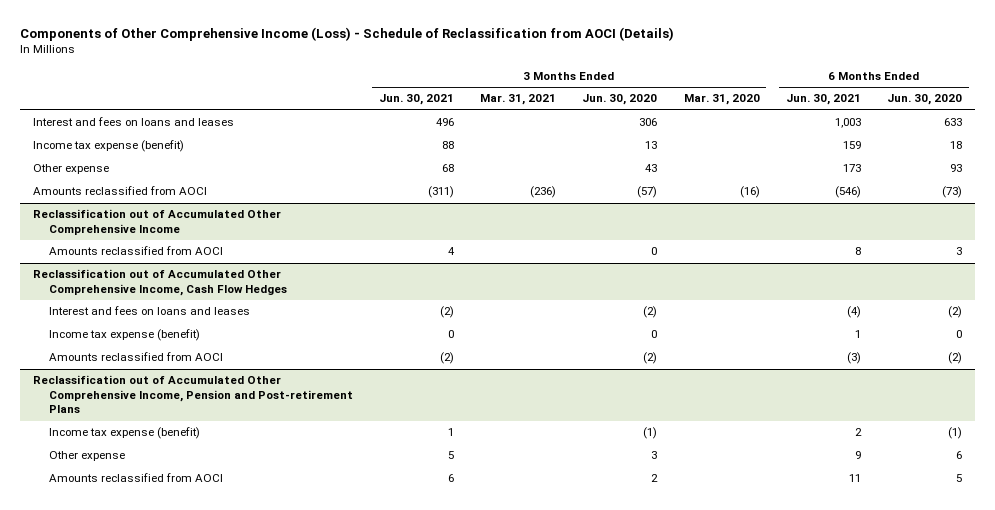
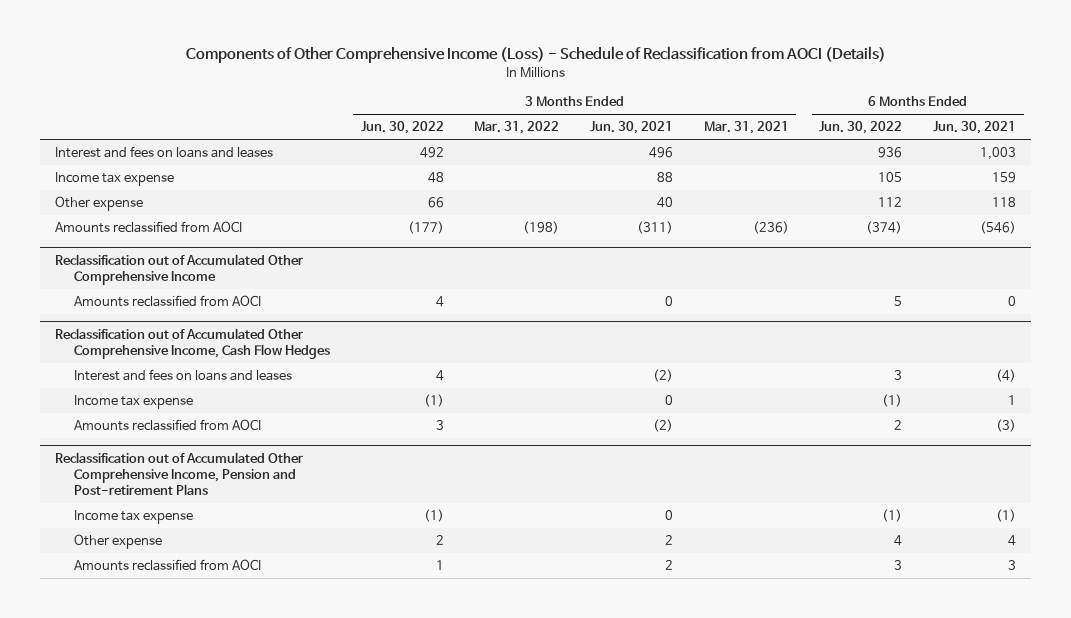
[582,94,658,106] Jun. 30, 2020 -> none
[683,94,760,106] Mar. 31, 2020 -> none
[887,94,963,106] Jun. 30, 2020 -> none
none -> [360,121,444,135] Jun. 30, 2022
none -> [474,121,560,135] Mar. 31, 2022
none -> [819,121,903,135] Jun. 30, 2022
[33,140,185,153] Income tax expense (benefit) -> [55,172,175,187] Income tax expense
[441,164,454,173] 68 -> [656,197,673,209] 40
[842,164,861,173] 173 -> [991,197,1016,208] 118
[447,247,455,256] 4 -> [664,296,673,307] 0
[854,247,861,256] 8 -> [1007,296,1016,307] 0
[48,329,200,342] Income tax expense (benefit) -> [73,395,193,410] Income tax expense
[48,427,200,440] Income tax expense (benefit) -> [73,510,193,525] Income tax expense
[447,428,454,437] 1 -> [664,510,673,521] 0
[854,428,862,437] 2 -> [995,509,1016,523] (1)
[447,451,454,460] 5 -> [664,535,673,546] 2
[854,451,861,460] 9 -> [1007,535,1016,547] 4
[447,474,454,483] 6 -> [664,560,673,571] 2
[848,474,861,483] 11 -> [1007,560,1016,571] 3

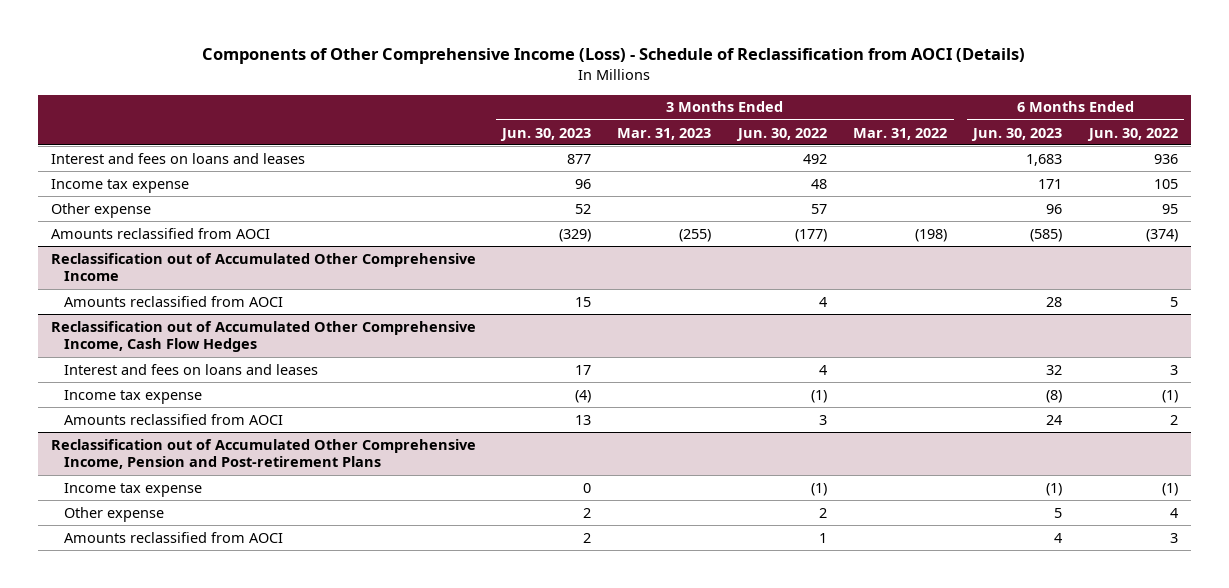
[589,121,673,135] Jun. 30, 2021 -> none
[703,121,789,135] Mar. 31, 2021 -> none
[932,121,1016,135] Jun. 30, 2021 -> none
none -> [500,127,592,141] Jun. 30, 2023
none -> [617,127,712,140] Mar. 31, 2023
none -> [971,127,1063,141] Jun. 30, 2023
[427,197,444,209] 66 -> [810,203,827,214] 57
[878,197,903,208] 112 -> [1161,203,1178,214] 95

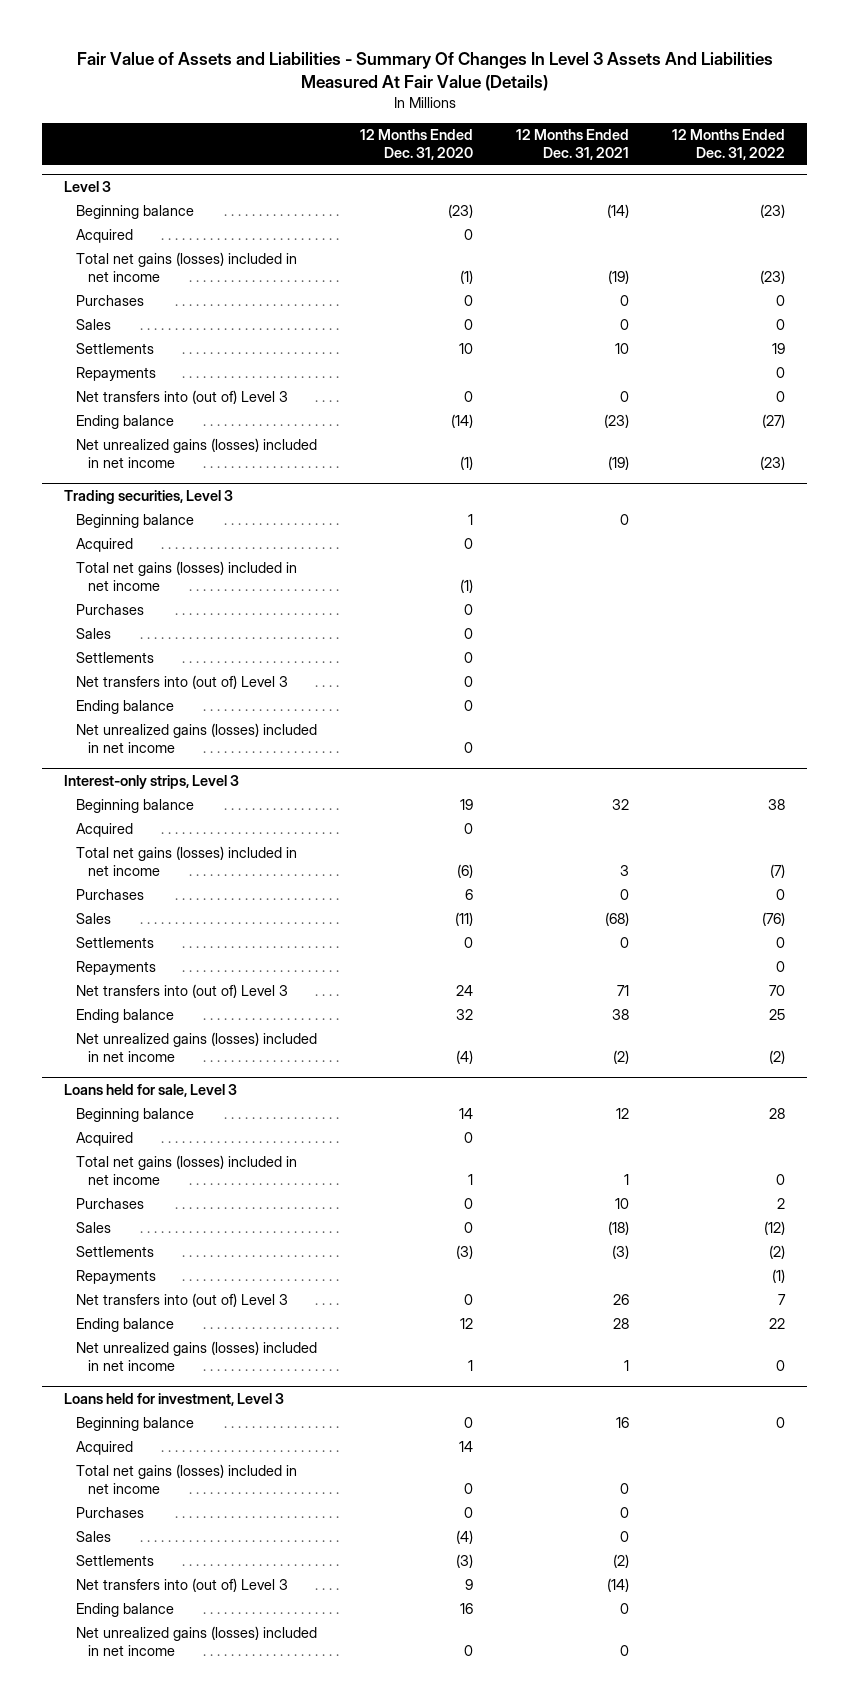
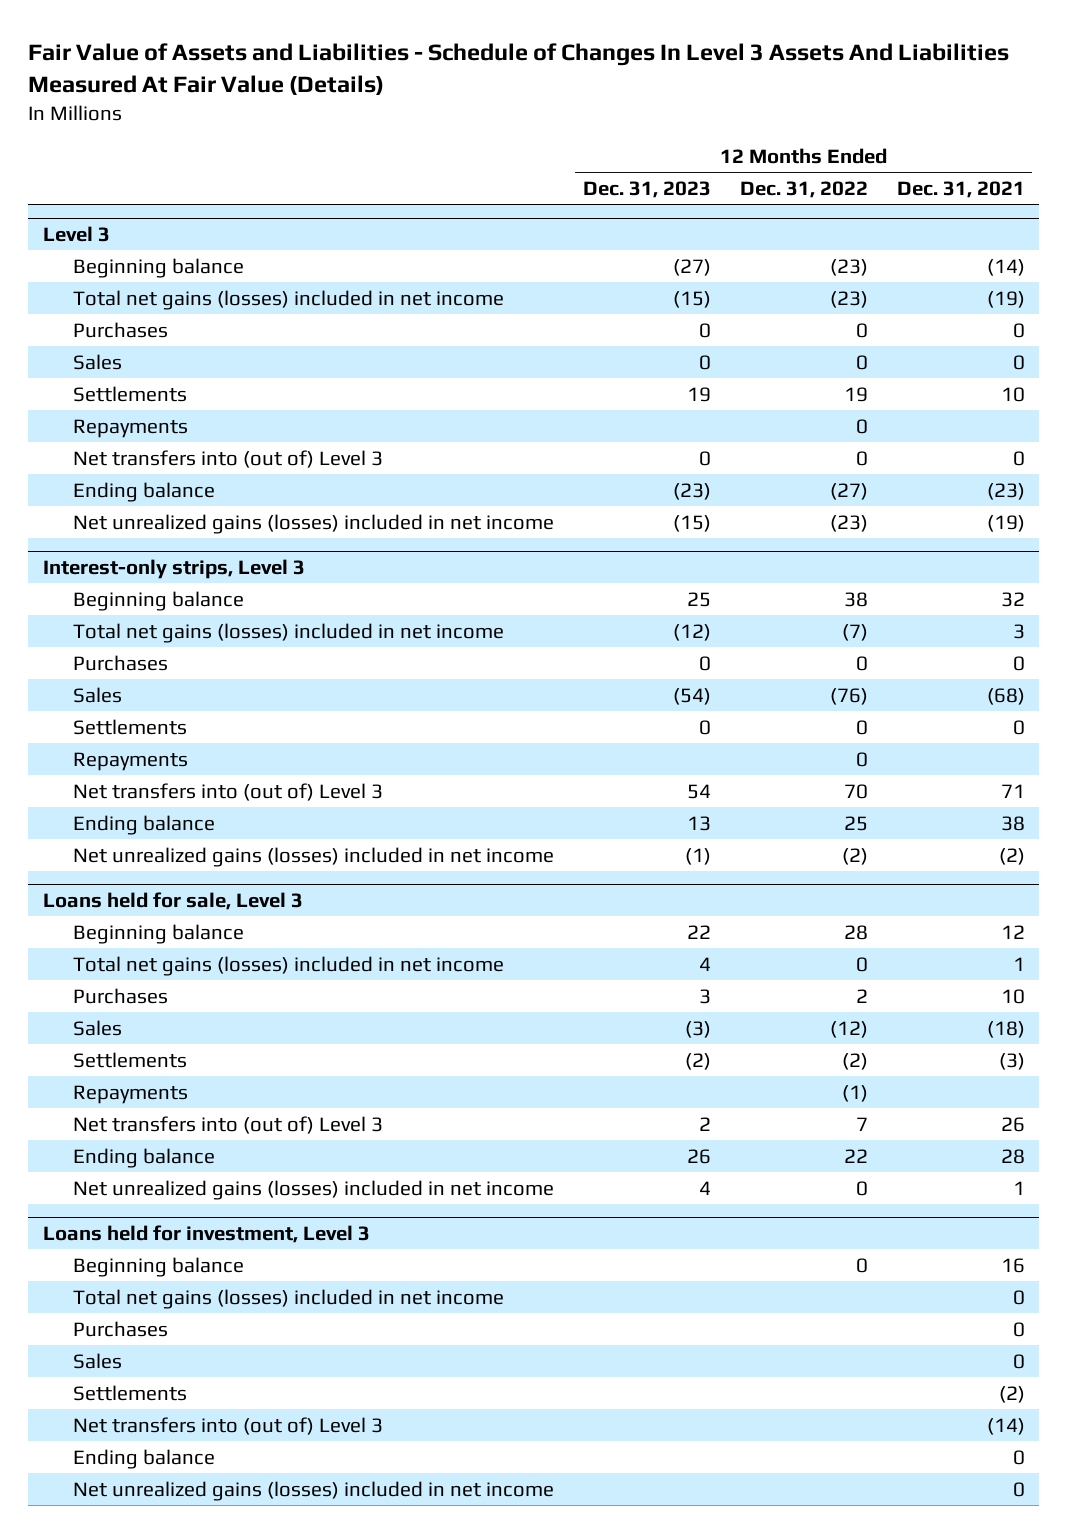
[76,52,773,92] Fair Value of Assets and Liabilities - Summary Of Changes In Level 3 Assets And Liabilities Measured At Fair Value (Details) -> [28,43,1010,95] Fair Value of Assets and Liabilities - Schedule of Changes In Level 3 Assets And Liabilities Measured At Fair Value (Details)
[360,129,474,161] 12 Months Ended Dec. 31, 2020 -> none
none -> [582,180,711,198] Dec. 31, 2023
[75,229,133,244] Acquired -> none
[64,490,234,505] Trading securities, Level 3 -> none
[75,514,194,529] Beginning balance -> none
[75,538,133,553] Acquired -> none
[75,561,297,592] Total net gains (losses) included in net income -> none
[75,604,144,616] Purchases -> none
[75,628,111,640] Sales -> none
[75,652,154,664] Settlements -> none
[75,675,288,690] Net transfers into (out of) Level 3 -> none
[75,700,174,715] Ending balance -> none
[75,723,317,754] Net unrealized gains (losses) included in net income -> none
[75,823,133,838] Acquired -> none
[75,1132,133,1147] Acquired -> none
[75,1441,133,1456] Acquired -> none

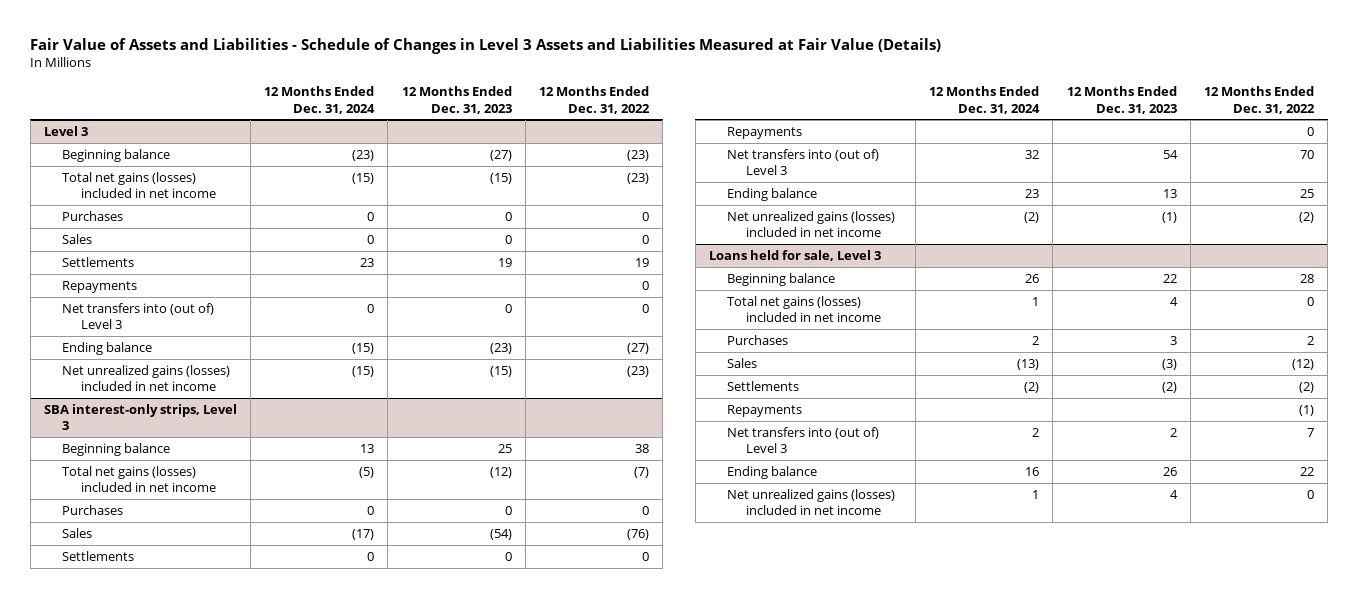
[28,43,1010,95] Fair Value of Assets and Liabilities - Schedule of Changes In Level 3 Assets And Liabilities Measured At Fair Value (Details) -> [30,37,942,54] Fair Value of Assets and Liabilities - Schedule of Changes in Level 3 Assets and Liabilities Measured at Fair Value (Details)
[896,180,1025,198] Dec. 31, 2021 -> none
none -> [264,86,376,114] 12 Months Ended Dec. 31, 2024
[42,559,305,580] Interest-only strips, Level 3 -> [43,403,237,431] SBA interest-only strips, Level 3
[42,1225,370,1244] Loans held for investment, Level 3 -> none
[72,1256,244,1277] Beginning balance -> none
[72,1288,504,1309] Total net gains (losses) included in net income -> none
[72,1320,168,1337] Purchases -> none
[72,1352,122,1369] Sales -> none
[72,1384,187,1401] Settlements -> none
[72,1416,383,1435] Net transfers into (out of) Level 3 -> none
[72,1448,215,1469] Ending balance -> none
[72,1480,554,1501] Net unrealized gains (losses) included in net income -> none

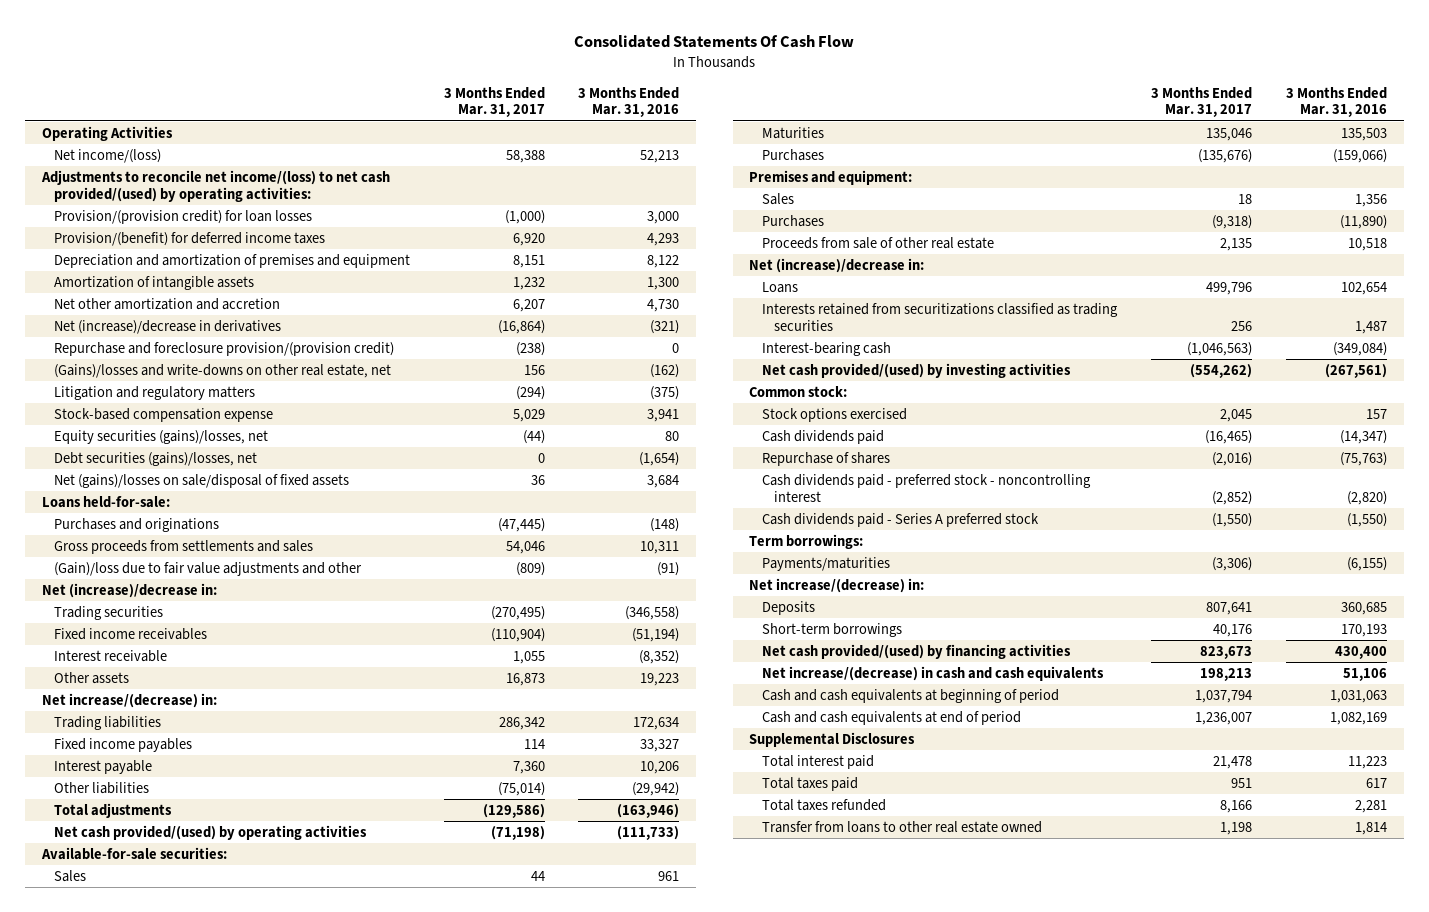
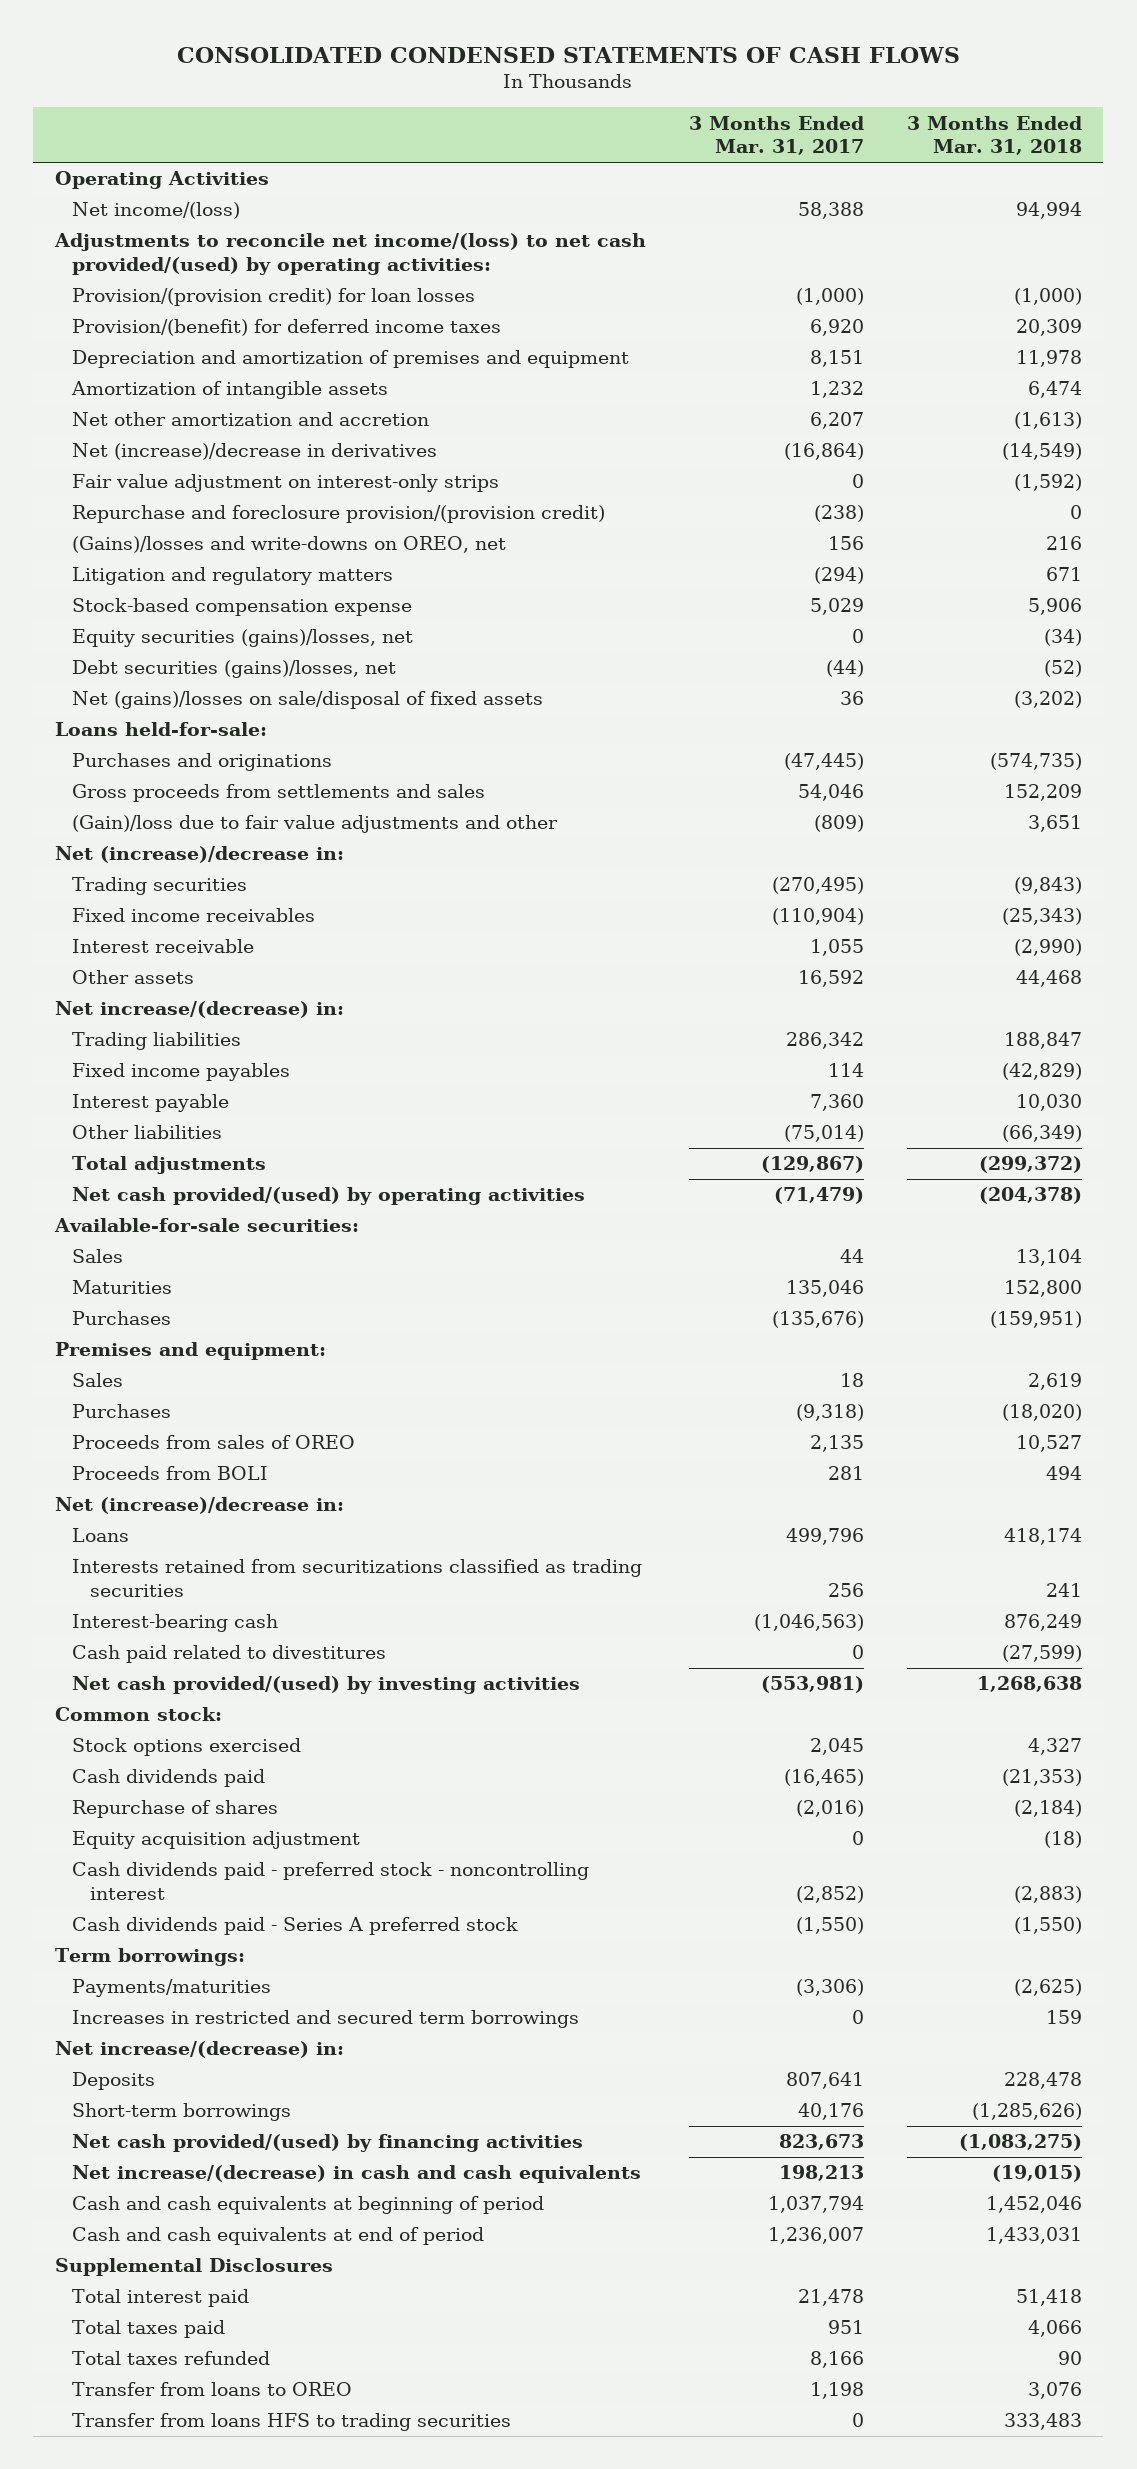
[574,35,855,49] Consolidated Statements Of Cash Flow -> [177,46,961,63] CONSOLIDATED CONDENSED STATEMENTS OF CASH FLOWS
[578,86,680,118] 3 Months Ended Mar. 31, 2016 -> none
none -> [906,115,1082,156] 3 Months Ended Mar. 31, 2018
none -> [72,474,500,493] Fair value adjustment on interest-only strips
[54,364,392,379] (Gains)/losses and write-downs on other real estate, net -> [72,536,507,554] (Gains)/losses and write-downs on OREO, net
[522,430,545,445] (44) -> [851,629,864,644] 0
[537,453,545,464] 0 -> [825,660,864,678] (44)
[505,673,545,687] 16,873 -> [797,970,864,988] 16,592
[482,804,545,819] (129,586) -> [760,1156,864,1174] (129,867)
[490,826,545,841] (71,198) -> [773,1187,864,1205] (71,479)
[761,237,994,250] Proceeds from sale of other real estate -> [72,1435,356,1450] Proceeds from sales of OREO
none -> [72,1466,269,1481] Proceeds from BOLI
none -> [72,1645,387,1664] Cash paid related to divestitures
[1190,364,1253,379] (554,262) -> [760,1676,864,1694] (553,981)
none -> [72,1831,361,1850] Equity acquisition adjustment
none -> [72,2010,580,2029] Increases in restricted and secured term borrowings
[761,821,1042,834] Transfer from loans to other real estate owned -> [72,2382,353,2397] Transfer from loans to OREO
none -> [72,2413,512,2432] Transfer from loans HFS to trading securities

